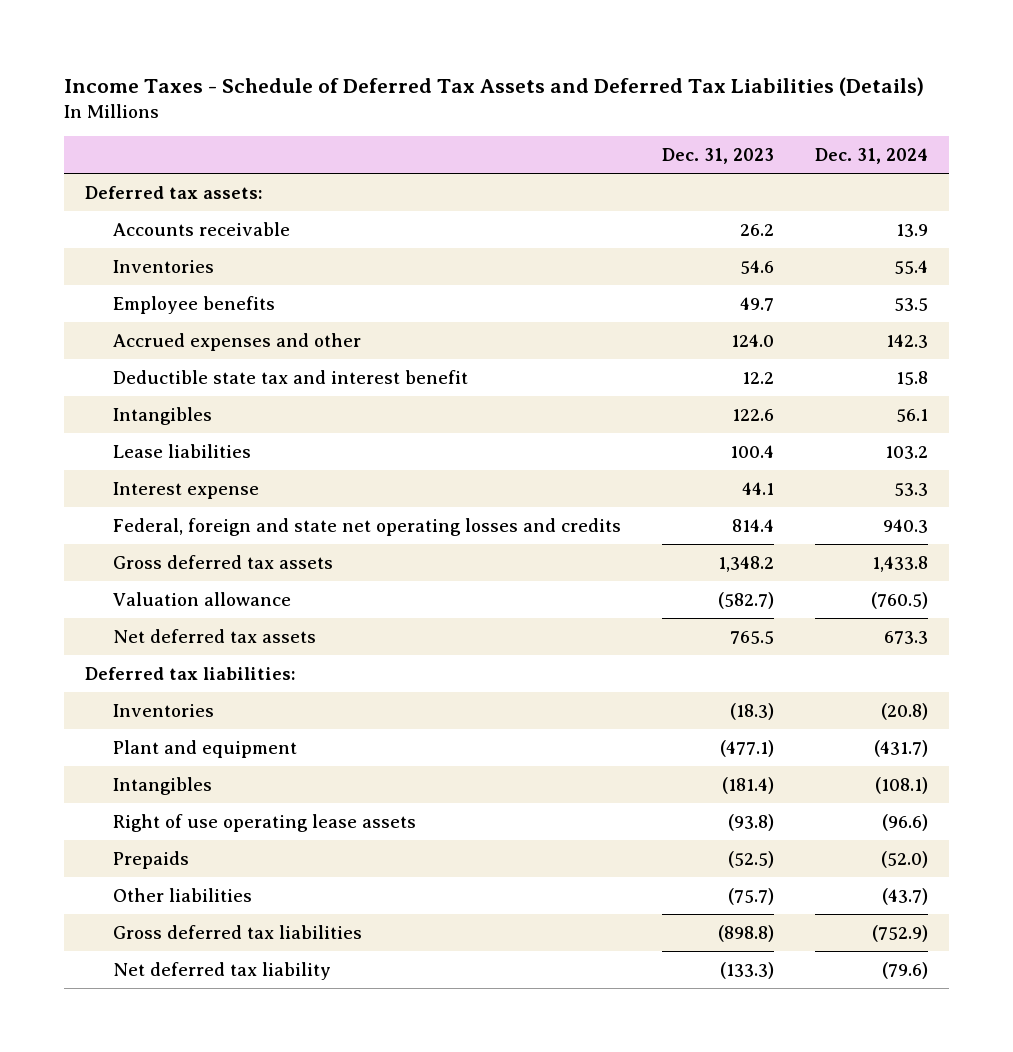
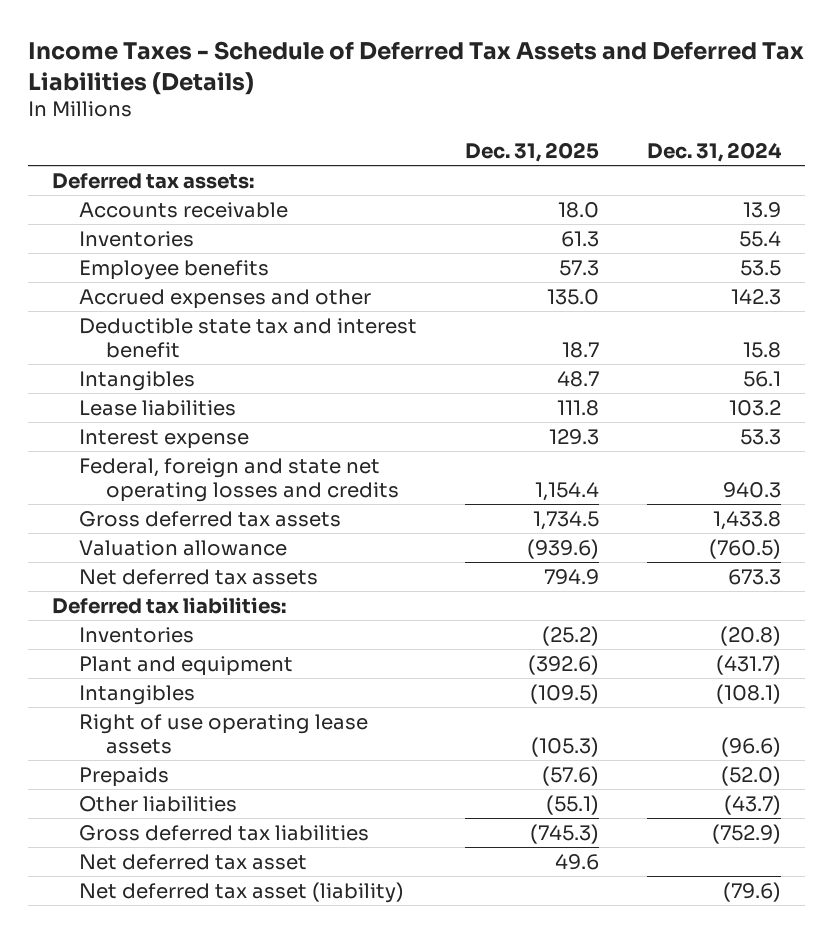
[661,148,774,165] Dec. 31, 2023 -> none
none -> [465,142,600,163] Dec. 31, 2025
none -> [79,853,308,870] Net deferred tax asset
[112,961,331,980] Net deferred tax liability -> [79,881,405,903] Net deferred tax asset (liability)

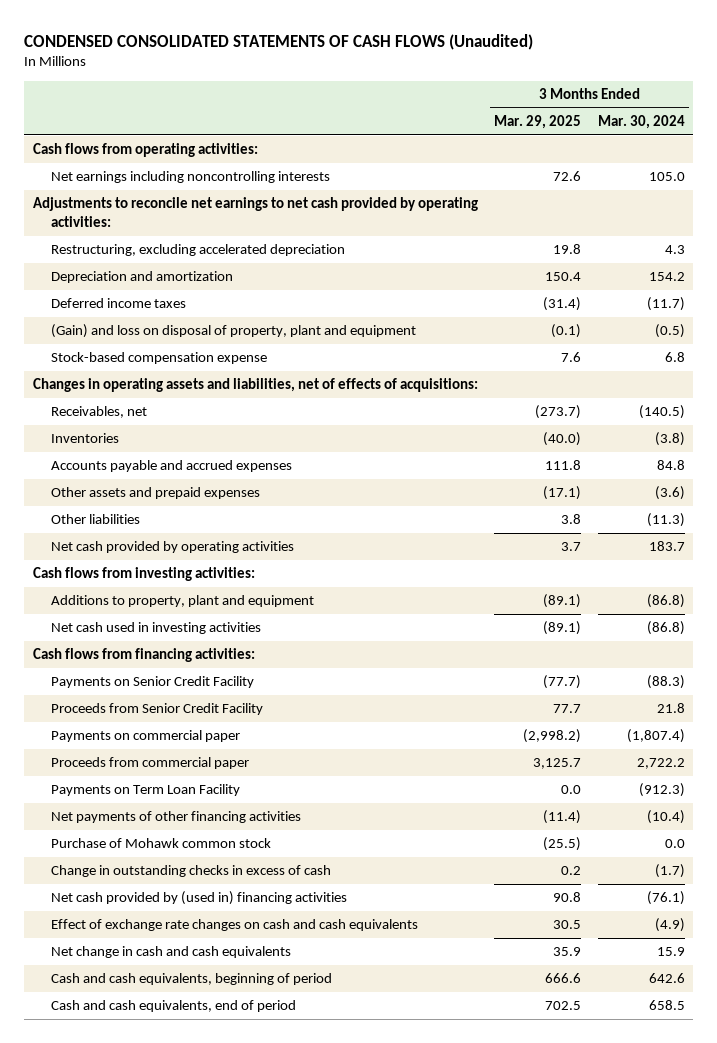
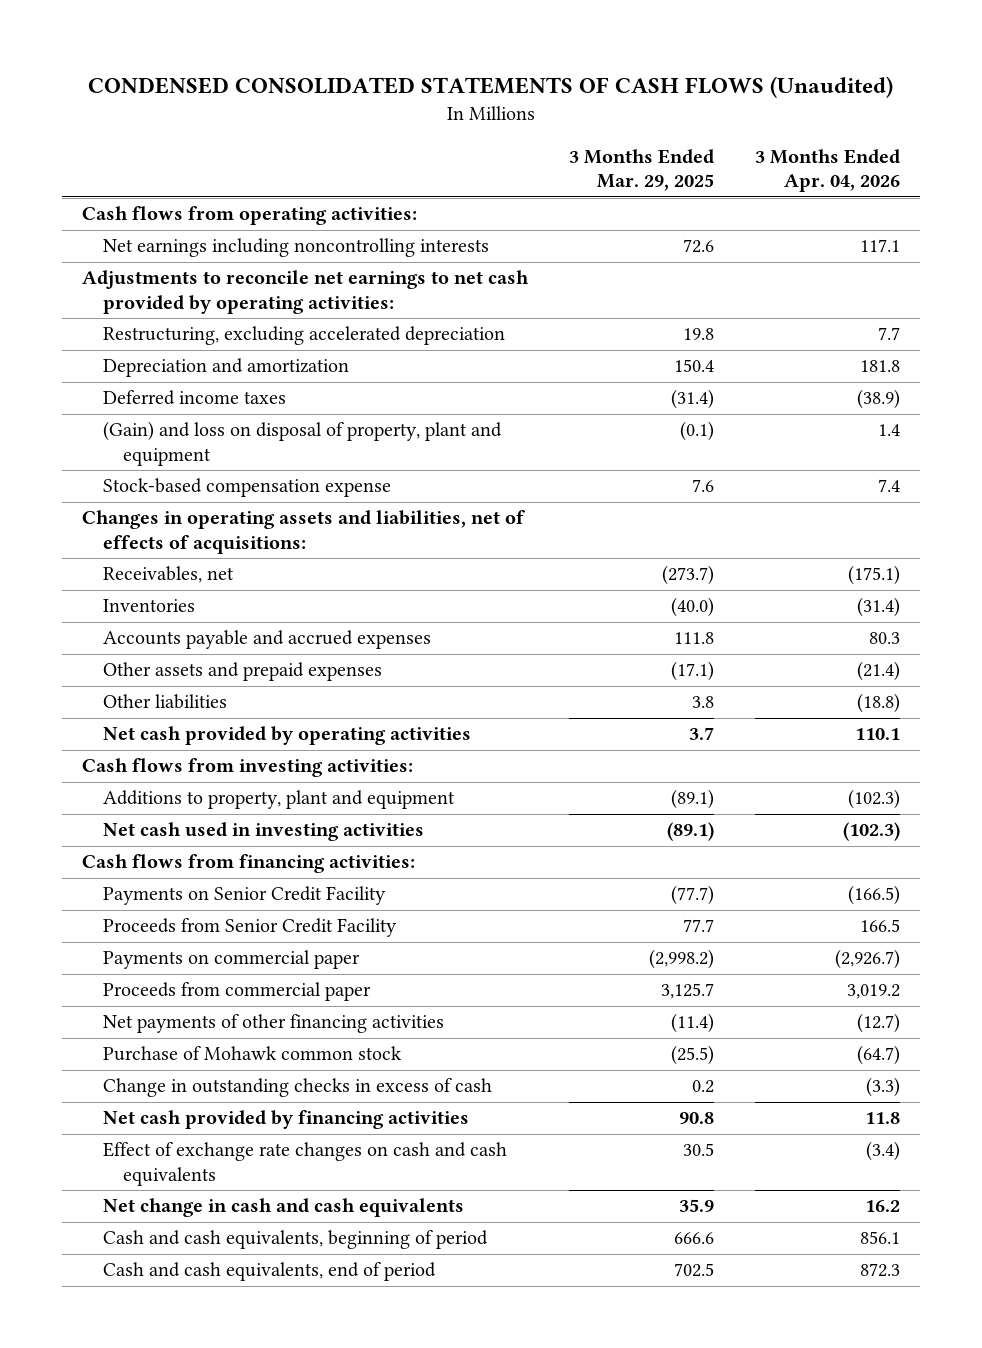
[597,114,685,129] Mar. 30, 2024 -> none
none -> [754,148,900,193] 3 Months Ended Apr. 04, 2026
[50,784,240,797] Payments on Term Loan Facility -> none
[50,891,347,906] Net cash provided by (used in) financing activities -> [102,1110,469,1130] Net cash provided by financing activities

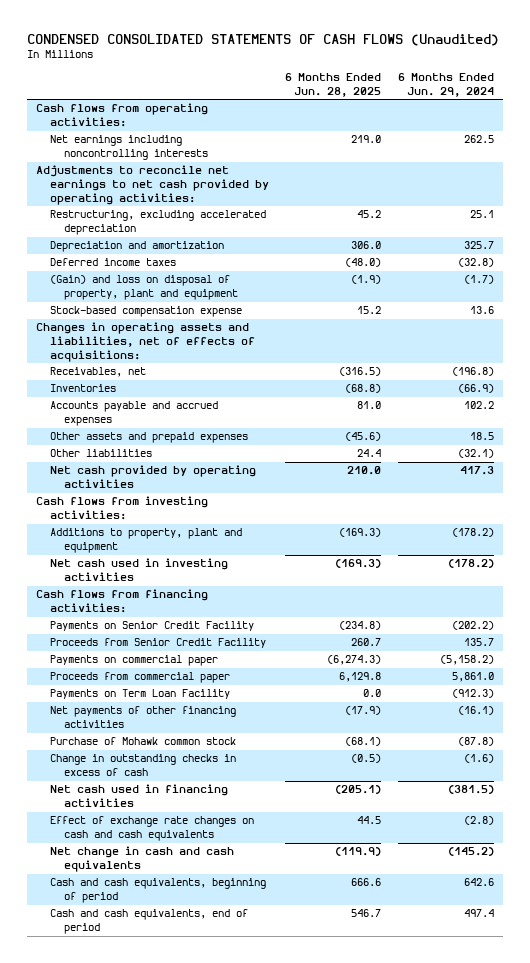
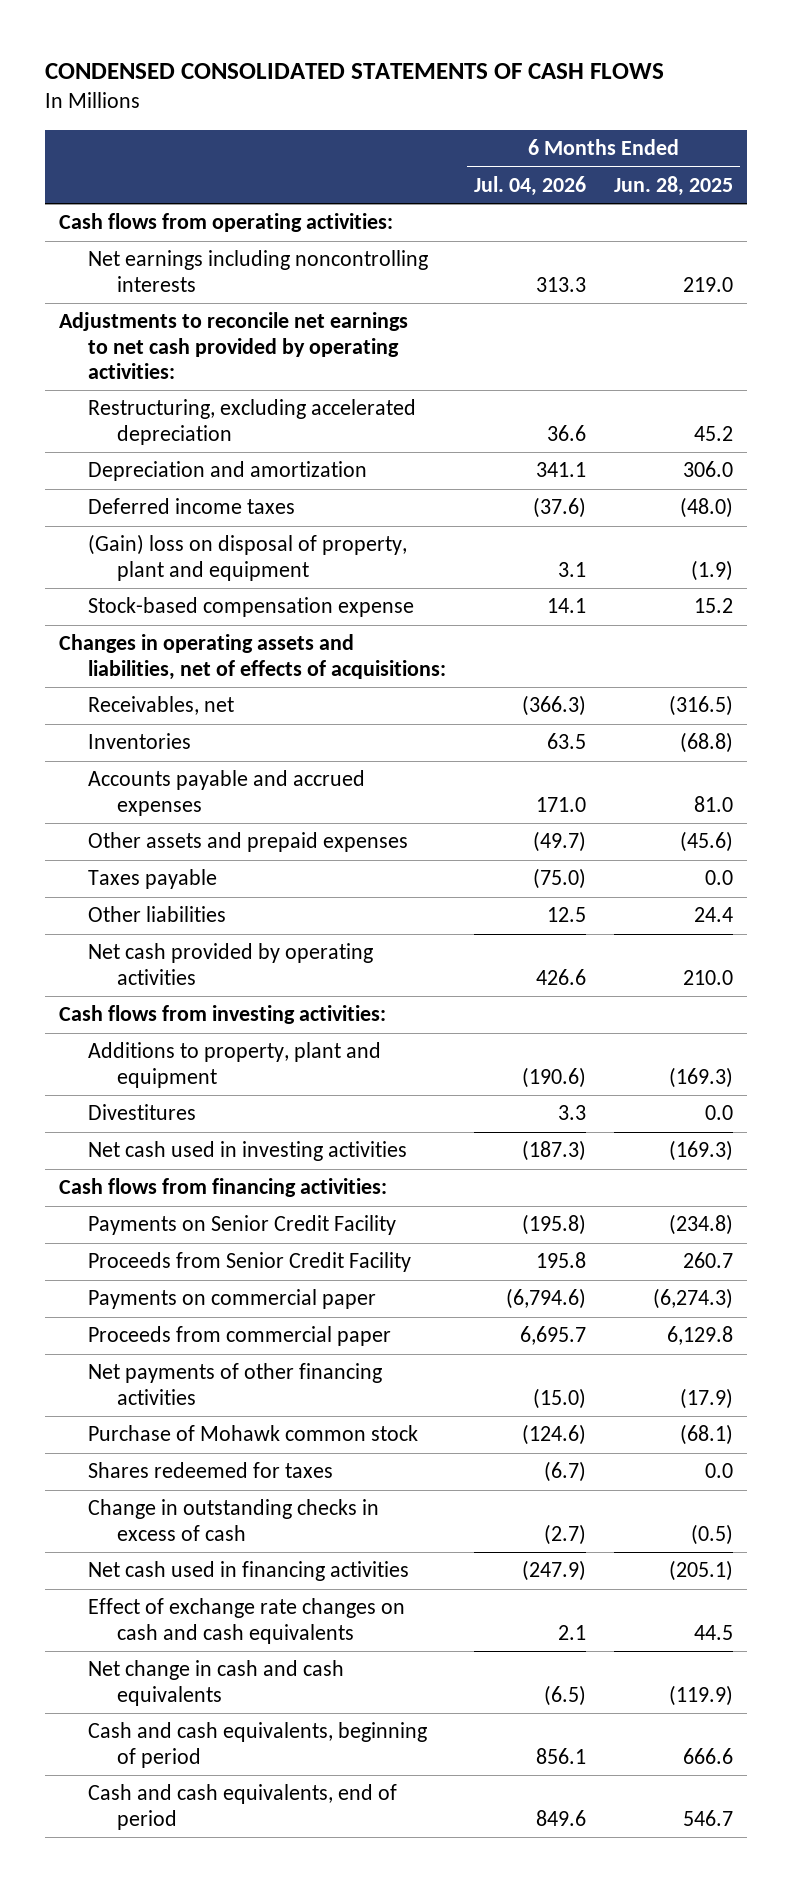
[27,33,500,46] CONDENSED CONSOLIDATED STATEMENTS OF CASH FLOWS (Unaudited) -> [45,62,665,79] CONDENSED CONSOLIDATED STATEMENTS OF CASH FLOWS
[398,73,495,98] 6 Months Ended Jun. 29, 2024 -> none
none -> [474,175,587,196] Jul. 04, 2026
[49,275,238,301] (Gain) and loss on disposal of property, plant and equipment -> [87,534,407,581] (Gain) loss on disposal of property, plant and equipment
none -> [87,869,217,890] Taxes payable
none -> [87,1104,196,1121] Divestitures
[49,689,230,700] Payments on Term Loan Facility -> none
none -> [87,1462,333,1479] Shares redeemed for taxes

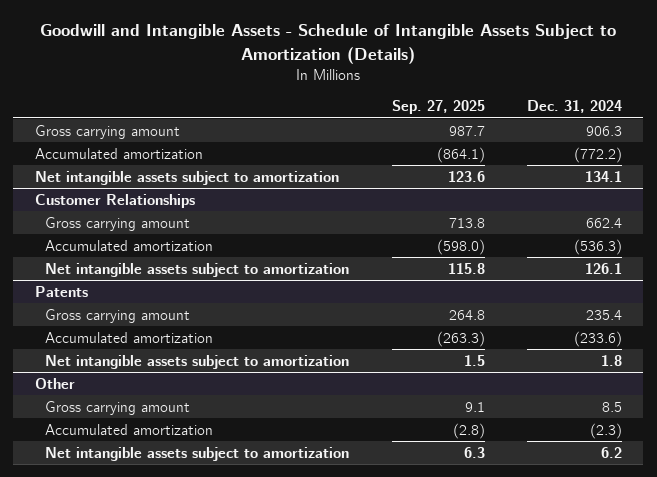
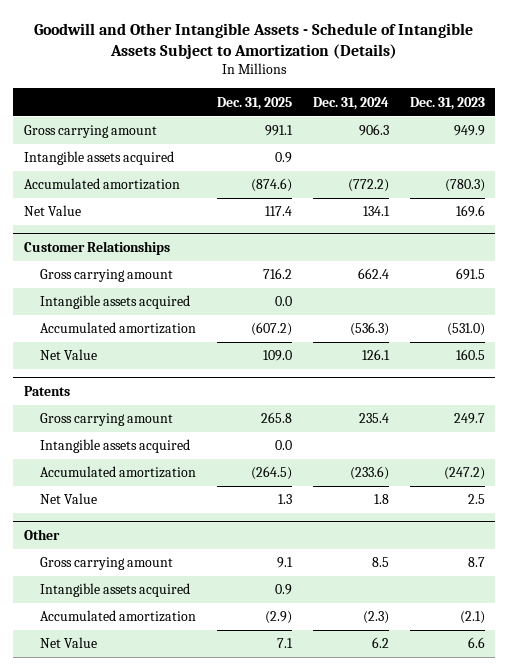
[40,24,617,64] Goodwill and Intangible Assets - Schedule of Intangible Assets Subject to Amortization (Details) -> [34,22,474,59] Goodwill and Other Intangible Assets - Schedule of Intangible Assets Subject to Amortization (Details)
[391,100,485,115] Sep. 27, 2025 -> none
none -> [217,96,293,110] Dec. 31, 2025
none -> [409,96,485,110] Dec. 31, 2023
none -> [23,151,174,166] Intangible assets acquired
[34,170,339,185] Net intangible assets subject to amortization -> [23,205,81,217] Net Value
none -> [40,295,191,310] Intangible assets acquired
[45,262,350,277] Net intangible assets subject to amortization -> [40,349,98,361] Net Value
none -> [40,439,191,454] Intangible assets acquired
[45,354,350,369] Net intangible assets subject to amortization -> [40,493,98,505] Net Value
none -> [40,583,191,598] Intangible assets acquired
[45,446,350,461] Net intangible assets subject to amortization -> [40,637,98,649] Net Value

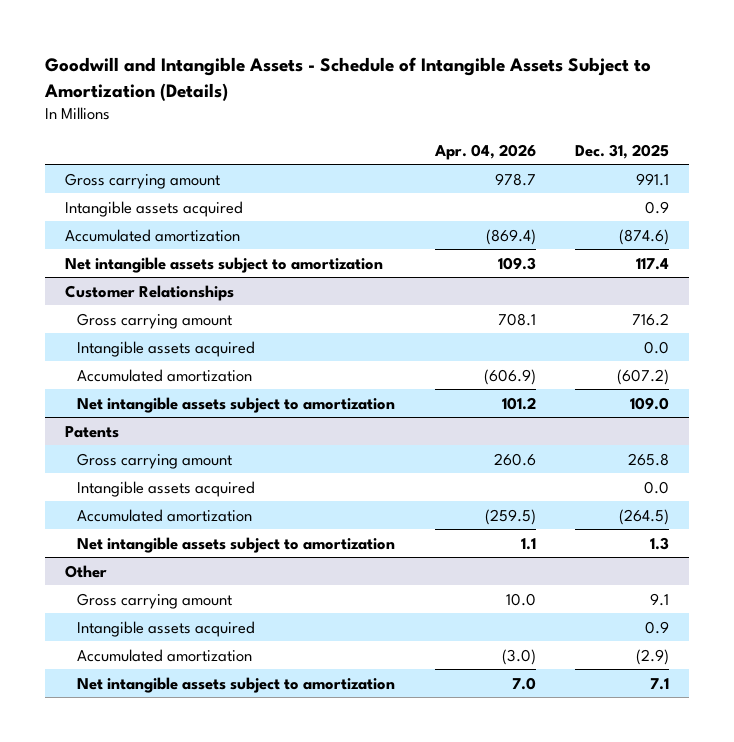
[34,22,474,59] Goodwill and Other Intangible Assets - Schedule of Intangible Assets Subject to Amortization (Details) -> [44,56,652,101] Goodwill and Intangible Assets - Schedule of Intangible Assets Subject to Amortization (Details)
[313,96,390,110] Dec. 31, 2024 -> none
[409,96,485,110] Dec. 31, 2023 -> none
none -> [433,143,536,160] Apr. 04, 2026
[23,205,81,217] Net Value -> [64,256,383,273] Net intangible assets subject to amortization
[40,349,98,361] Net Value -> [77,396,396,413] Net intangible assets subject to amortization
[40,493,98,505] Net Value -> [77,536,396,553] Net intangible assets subject to amortization
[40,637,98,649] Net Value -> [77,676,396,693] Net intangible assets subject to amortization

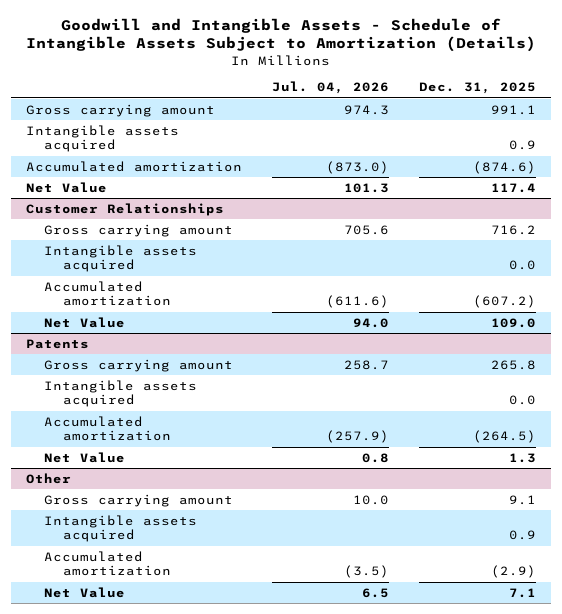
[433,143,536,160] Apr. 04, 2026 -> none
none -> [271,81,389,95] Jul. 04, 2026
[64,256,383,273] Net intangible assets subject to amortization -> [25,181,107,193] Net Value
[77,396,396,413] Net intangible assets subject to amortization -> [44,316,126,328] Net Value
[77,536,396,553] Net intangible assets subject to amortization -> [44,451,126,463] Net Value
[77,676,396,693] Net intangible assets subject to amortization -> [44,586,126,598] Net Value

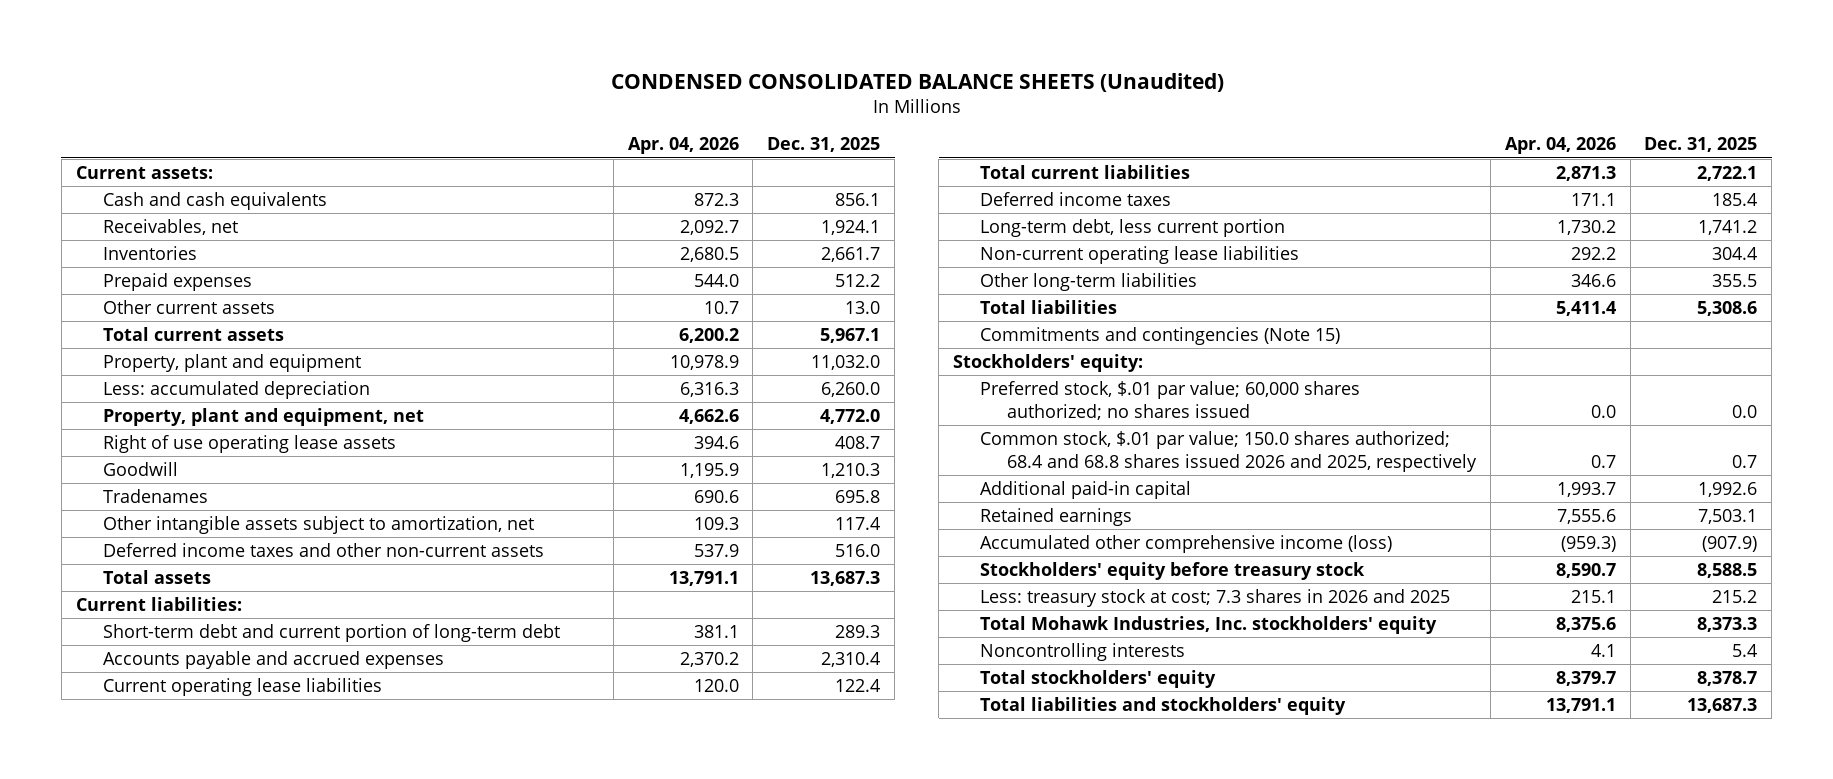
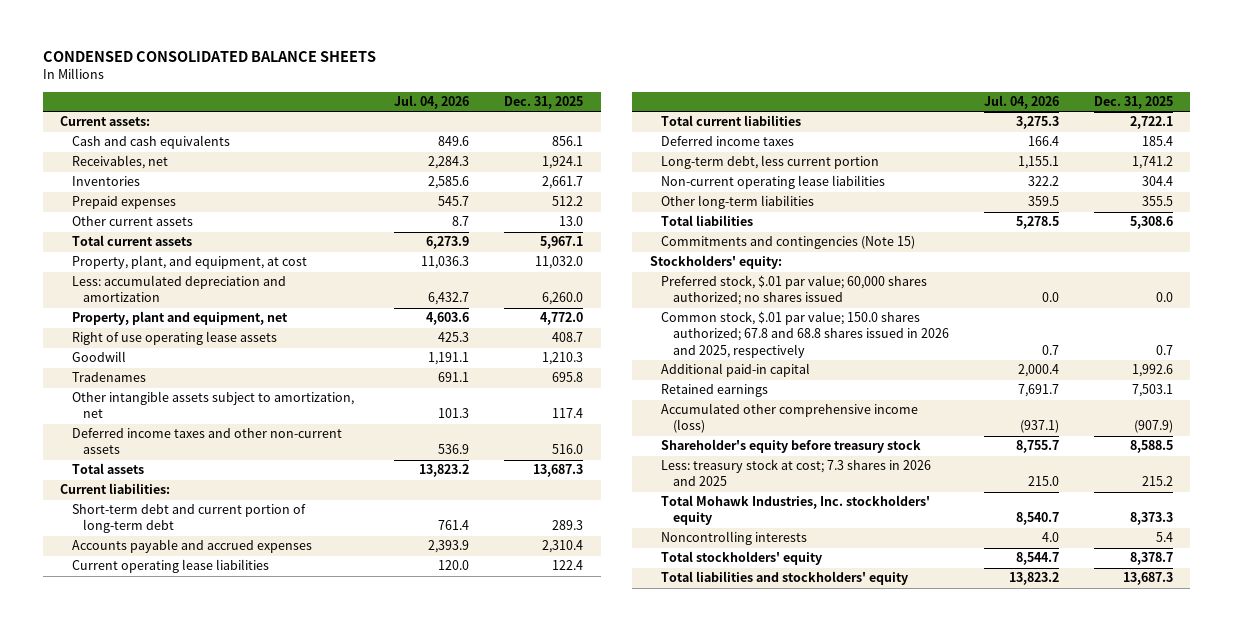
[610,72,1224,92] CONDENSED CONSOLIDATED BALANCE SHEETS (Unaudited) -> [42,51,376,63] CONDENSED CONSOLIDATED BALANCE SHEETS
[627,137,739,155] Apr. 04, 2026 -> none
none -> [394,94,470,109] Jul. 04, 2026
[102,353,361,372] Property, plant and equipment -> [71,255,307,270] Property, plant, and equipment, at cost
[102,380,370,399] Less: accumulated depreciation -> [71,275,286,303] Less: accumulated depreciation and amortization
[979,430,1478,472] Common stock, $.01 par value; 150.0 shares authorized; 68.4 and 68.8 shares issued 2026 and 2025, respectively -> [661,311,949,358] Common stock, $.01 par value; 150.0 shares authorized; 67.8 and 68.8 shares issued in 2026 and 2025, respectively
[979,561,1365,580] Stockholders' equity before treasury stock -> [661,439,922,454] Shareholder's equity before treasury stock

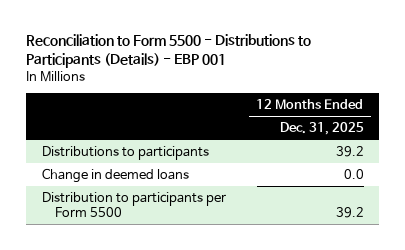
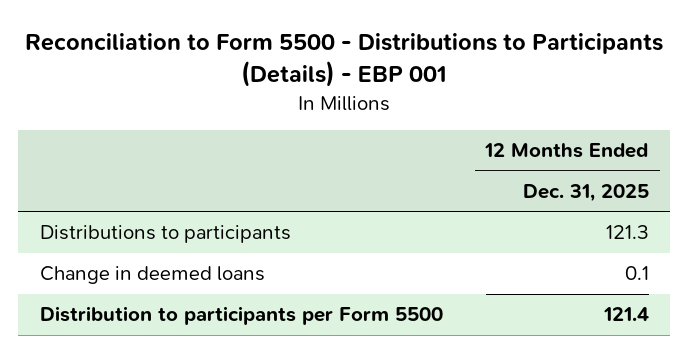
[335,146,364,158] 39.2 -> [605,225,649,240] 121.3
[343,169,364,180] 0.0 -> [624,266,649,281] 0.1
[335,207,364,219] 39.2 -> [602,307,649,322] 121.4

